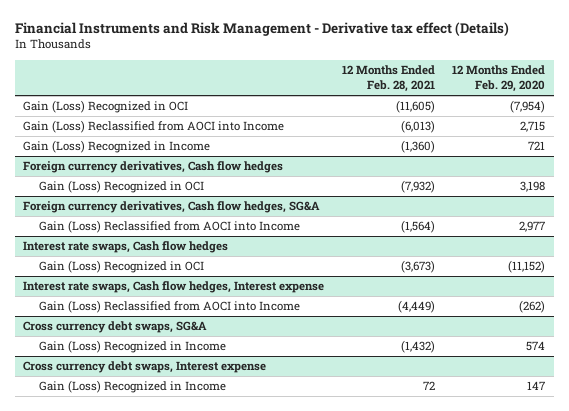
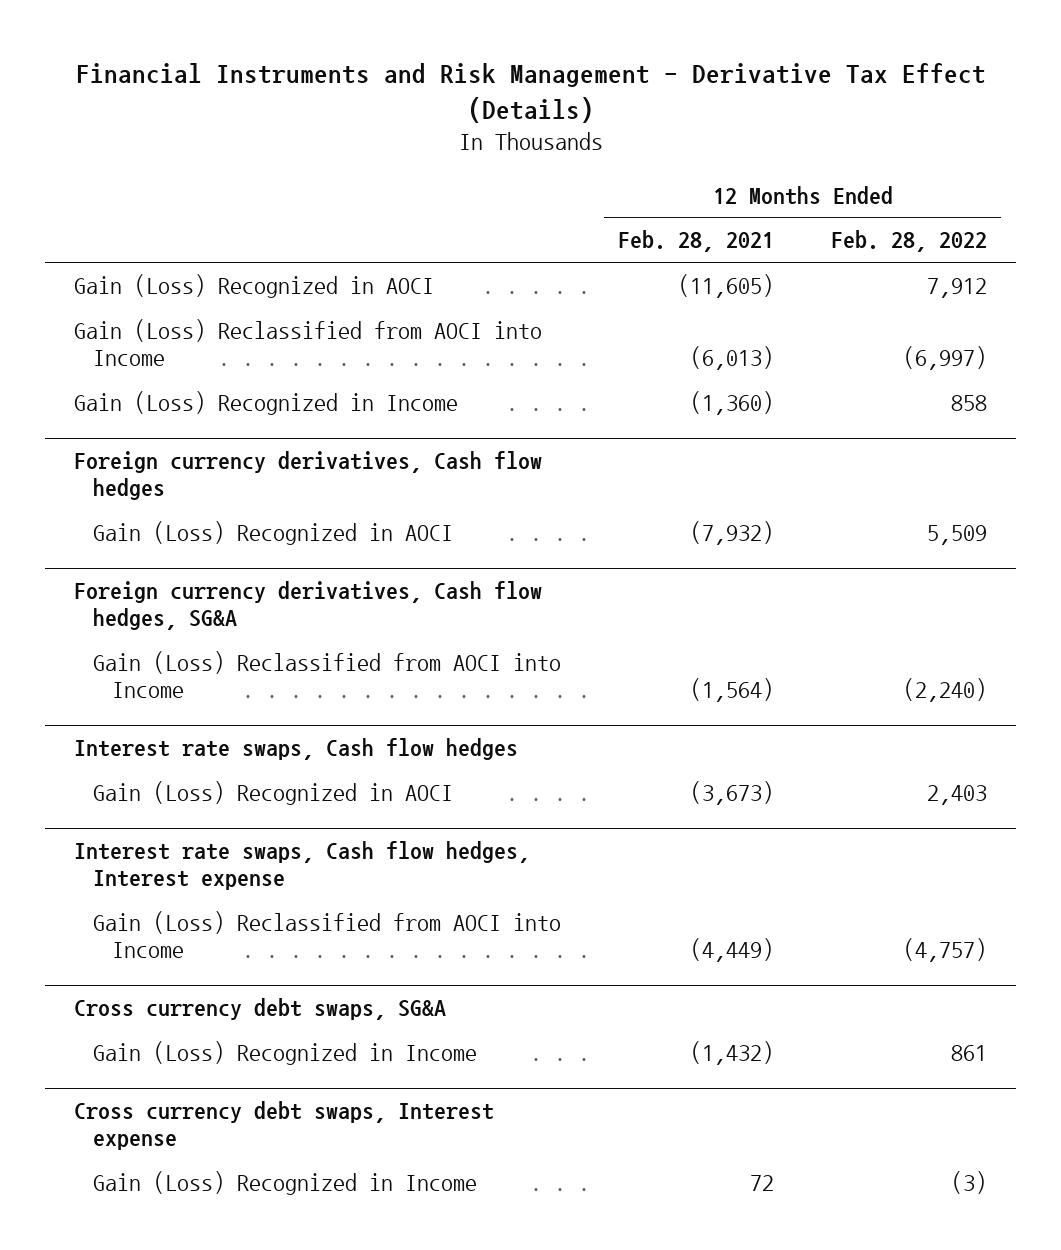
[14,21,509,36] Financial Instruments and Risk Management - Derivative tax effect (Details) -> [75,62,986,123] Financial Instruments and Risk Management - Derivative Tax Effect (Details)
[452,65,546,93] 12 Months Ended Feb. 29, 2020 -> none
none -> [831,230,988,253] Feb. 28, 2022
[23,100,189,114] Gain (Loss) Recognized in OCI -> [73,273,434,298] Gain (Loss) Recognized in AOCI
[38,180,204,194] Gain (Loss) Recognized in OCI -> [93,520,454,545] Gain (Loss) Recognized in AOCI
[38,260,204,274] Gain (Loss) Recognized in OCI -> [93,780,454,805] Gain (Loss) Recognized in AOCI

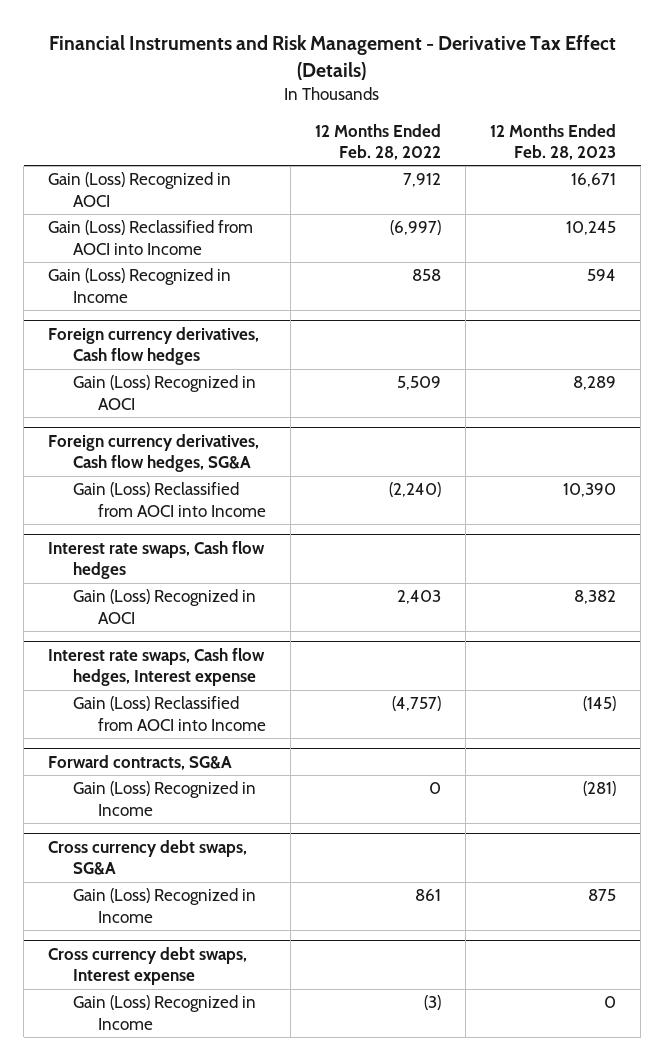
[618,230,775,253] Feb. 28, 2021 -> none
none -> [490,123,617,160] 12 Months Ended Feb. 28, 2023
none -> [48,755,233,771] Forward contracts, SG&A
none -> [73,781,257,816] Gain (Loss) Recognized in Income

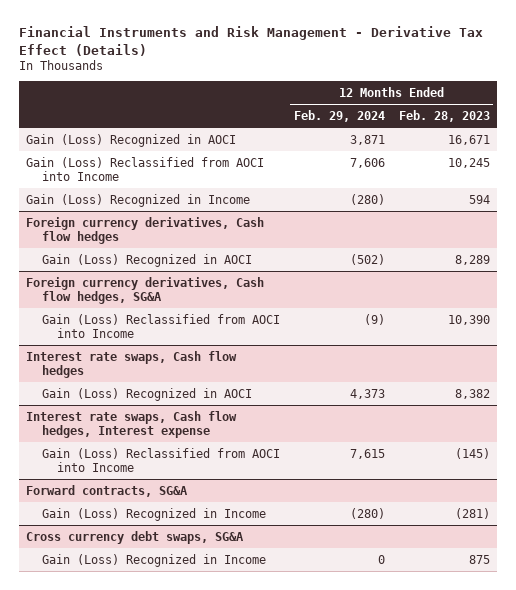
[315,123,442,160] 12 Months Ended Feb. 28, 2022 -> none
none -> [293,110,385,123] Feb. 29, 2024
[48,947,248,986] Cross currency debt swaps, Interest expense -> none
[73,995,257,1030] Gain (Loss) Recognized in Income -> none

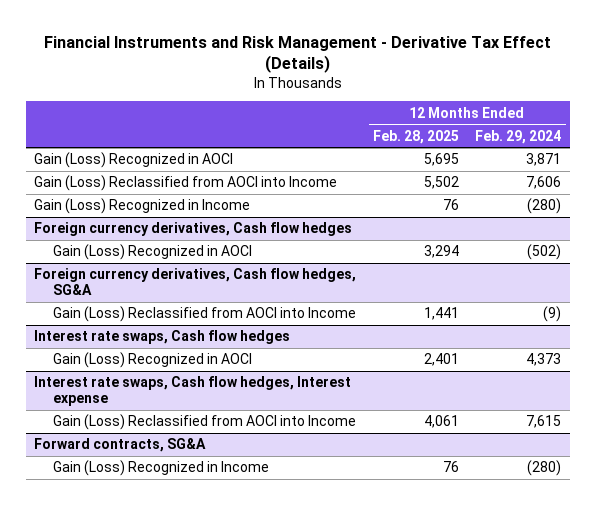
[398,110,490,123] Feb. 28, 2023 -> none
none -> [372,129,459,144] Feb. 28, 2025
[26,530,245,544] Cross currency debt swaps, SG&A -> none
[41,553,266,567] Gain (Loss) Recognized in Income -> none

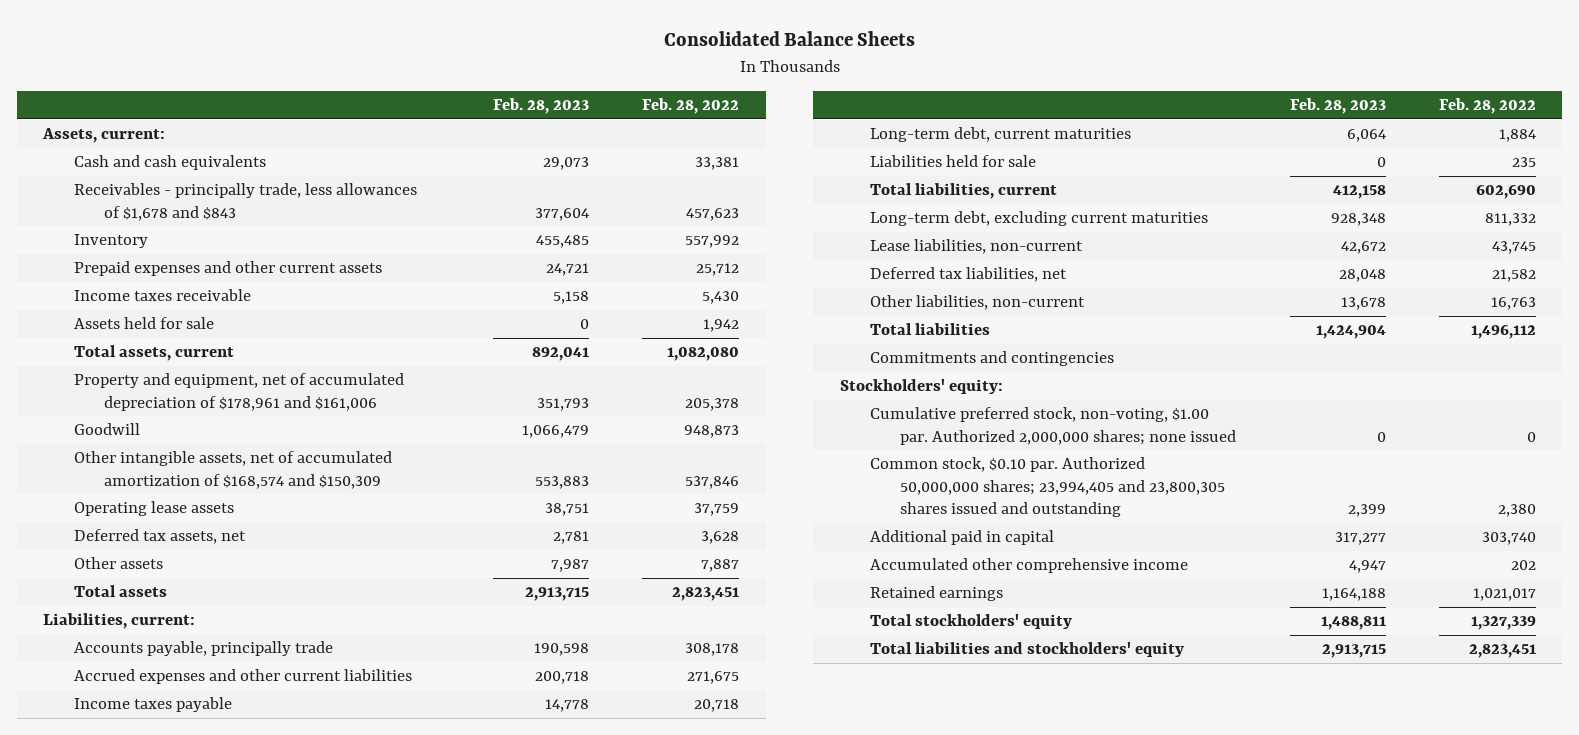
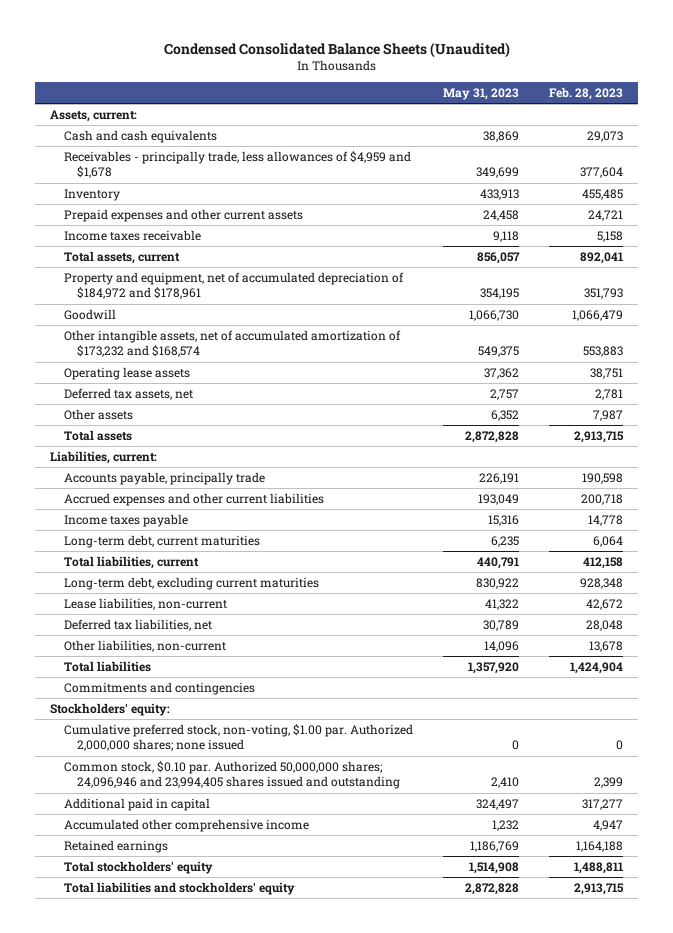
[663,31,915,47] Consolidated Balance Sheets -> [163,41,510,58] Condensed Consolidated Balance Sheets (Unaudited)
[642,98,740,115] Feb. 28, 2022 -> none
none -> [442,88,519,101] May 31, 2023
[73,183,417,221] Receivables - principally trade, less allowances of $1,678 and $843 -> [63,150,411,179] Receivables - principally trade, less allowances of $4,959 and $1,678
[73,317,214,330] Assets held for sale -> none
[73,373,404,411] Property and equipment, net of accumulated depreciation of $178,961 and $161,006 -> [63,271,404,300] Property and equipment, net of accumulated depreciation of $184,972 and $178,961
[73,451,392,489] Other intangible assets, net of accumulated amortization of $168,574 and $150,309 -> [63,329,401,358] Other intangible assets, net of accumulated amortization of $173,232 and $168,574
[870,155,1037,168] Liabilities held for sale -> none
[870,457,1226,518] Common stock, $0.10 par. Authorized 50,000,000 shares; 23,994,405 and 23,800,305 shares issued and outstanding -> [63,760,401,790] Common stock, $0.10 par. Authorized 50,000,000 shares; 24,096,946 and 23,994,405 shares issued and outstanding

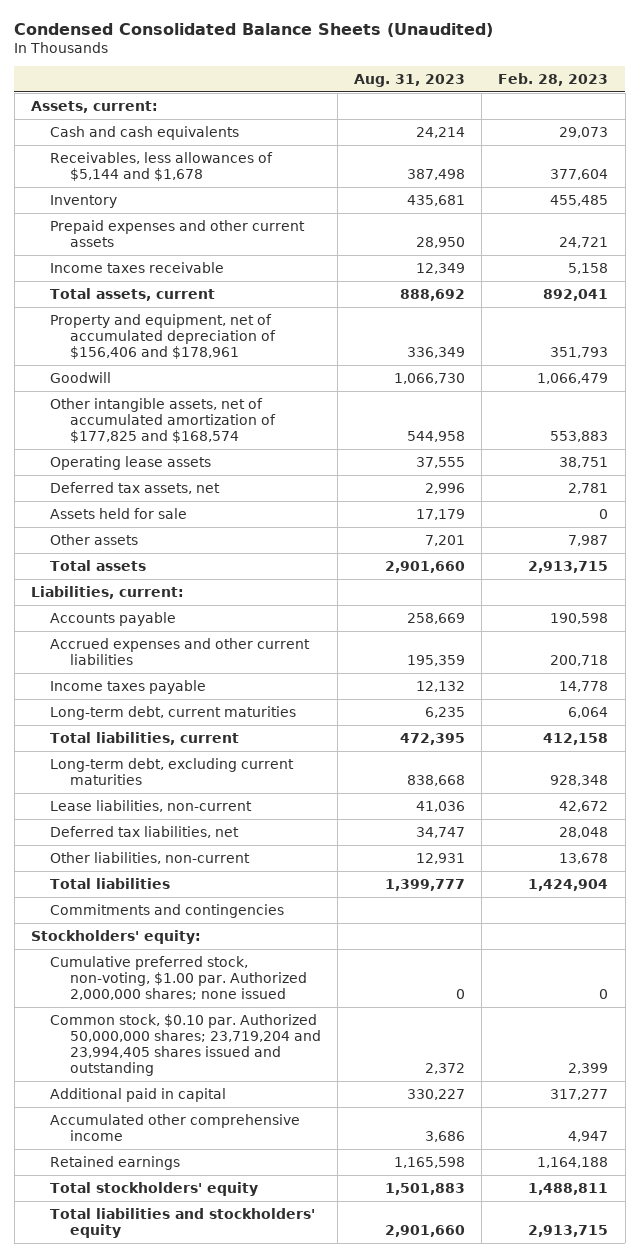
[442,88,519,101] May 31, 2023 -> none
none -> [354,73,466,87] Aug. 31, 2023
[63,150,411,179] Receivables - principally trade, less allowances of $4,959 and $1,678 -> [50,151,274,181] Receivables, less allowances of $5,144 and $1,678
[63,271,404,300] Property and equipment, net of accumulated depreciation of $184,972 and $178,961 -> [50,313,277,359] Property and equipment, net of accumulated depreciation of $156,406 and $178,961
[63,329,401,358] Other intangible assets, net of accumulated amortization of $173,232 and $168,574 -> [50,397,277,443] Other intangible assets, net of accumulated amortization of $177,825 and $168,574
none -> [50,507,188,519] Assets held for sale
[63,471,265,485] Accounts payable, principally trade -> [50,611,177,626] Accounts payable
[63,760,401,790] Common stock, $0.10 par. Authorized 50,000,000 shares; 24,096,946 and 23,994,405 shares issued and outstanding -> [50,1013,322,1076] Common stock, $0.10 par. Authorized 50,000,000 shares; 23,719,204 and 23,994,405 shares issued and outstanding

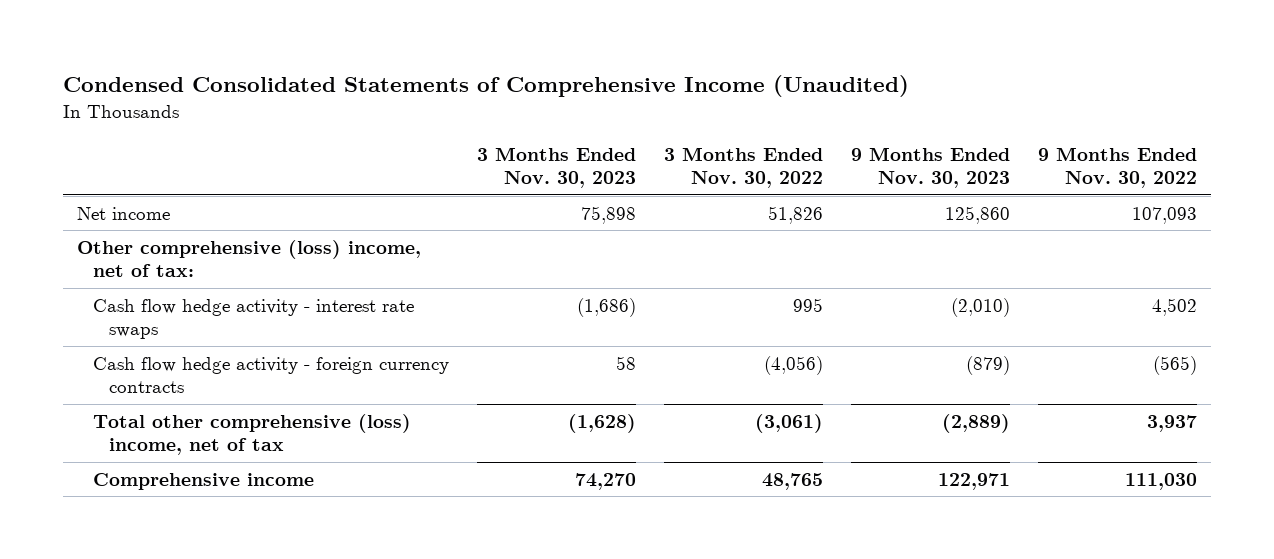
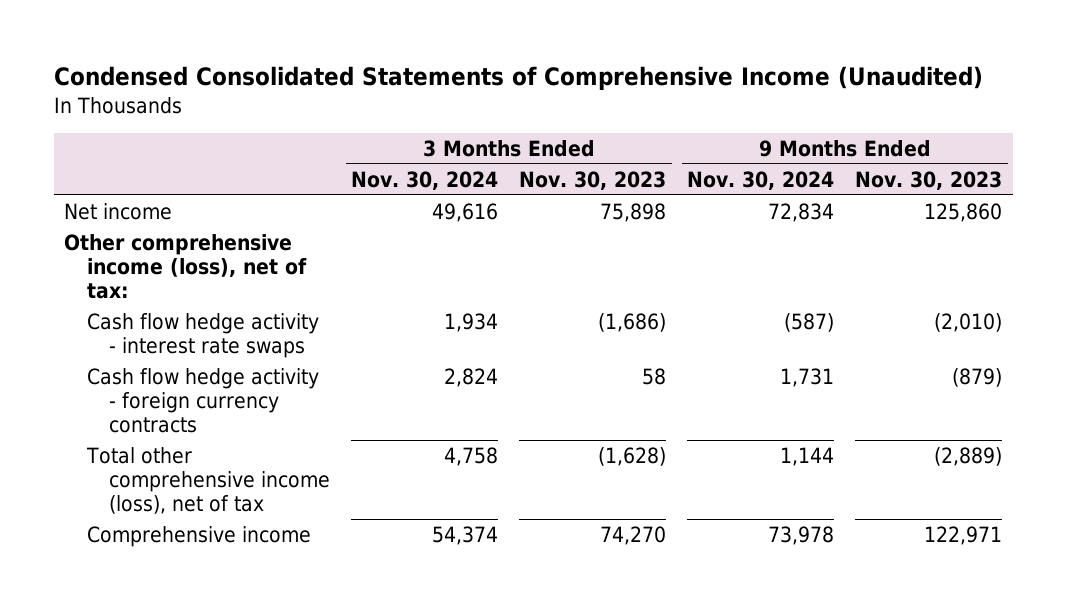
[663,146,823,189] 3 Months Ended Nov. 30, 2022 -> none
[1037,146,1197,189] 9 Months Ended Nov. 30, 2022 -> none
none -> [351,170,499,190] Nov. 30, 2024
none -> [687,170,835,190] Nov. 30, 2024
[76,239,421,278] Other comprehensive (loss) income, net of tax: -> [64,233,307,299] Other comprehensive income (loss), net of tax:
[92,413,411,456] Total other comprehensive (loss) income, net of tax -> [85,446,331,514] Total other comprehensive income (loss), net of tax

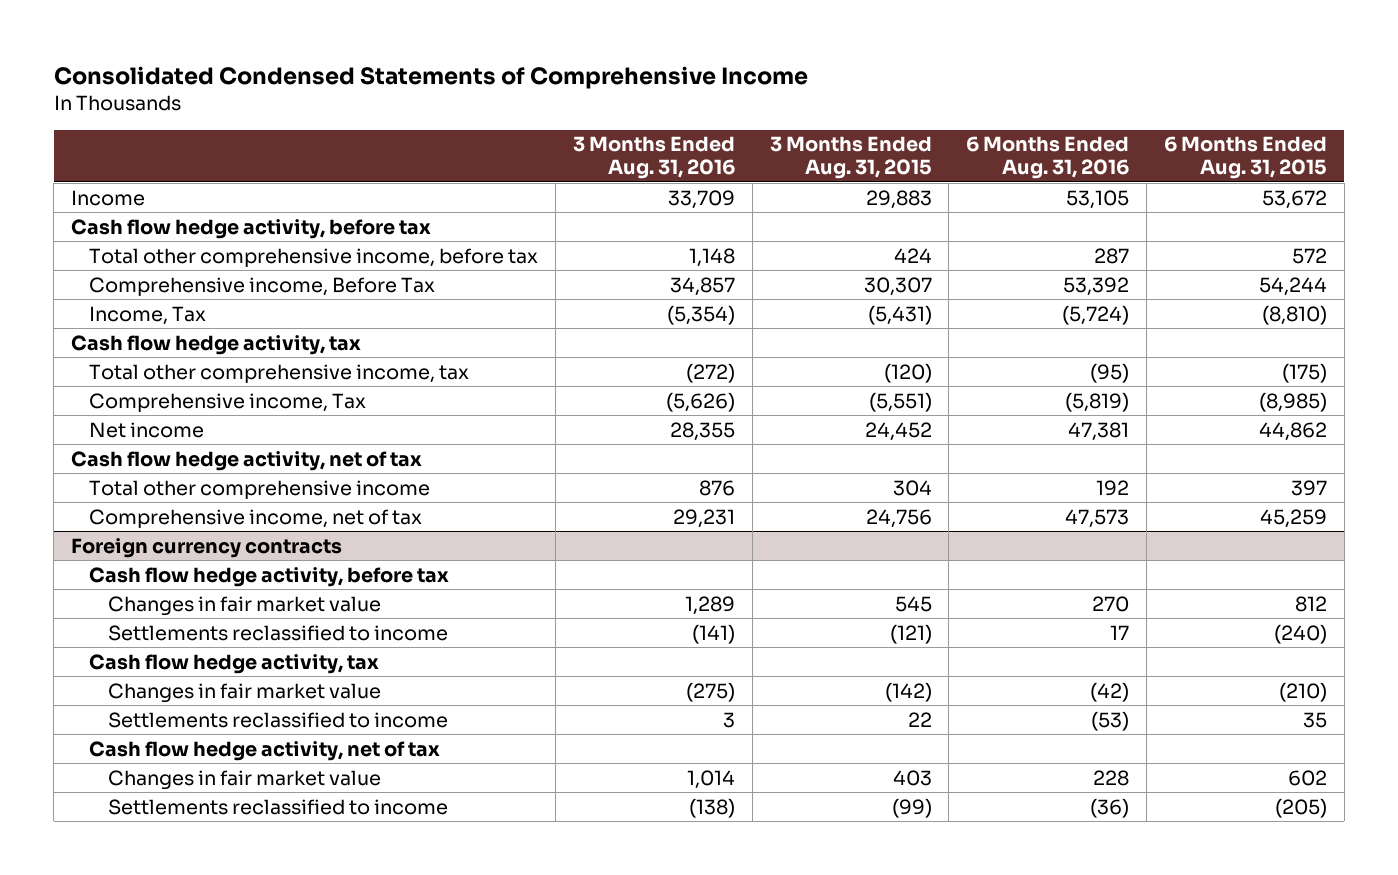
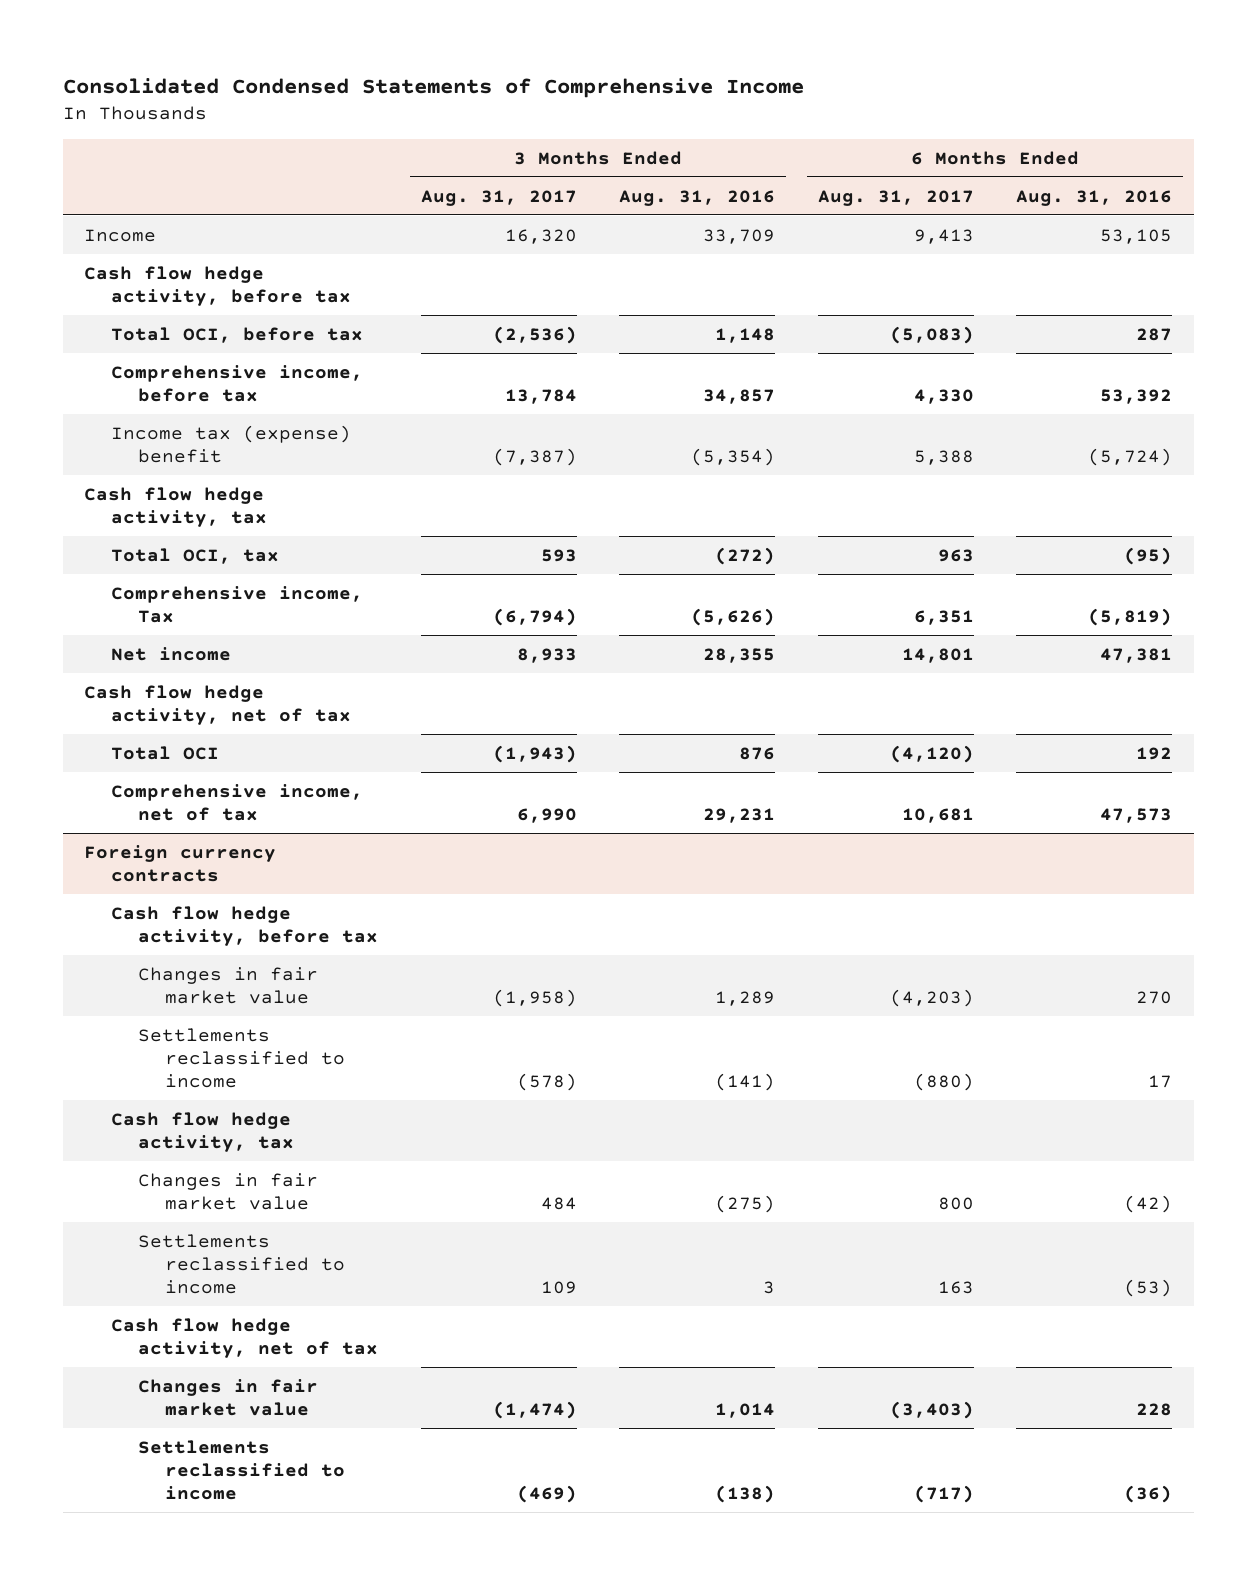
[769,136,932,180] 3 Months Ended Aug. 31, 2015 -> none
[1163,136,1327,180] 6 Months Ended Aug. 31, 2015 -> none
none -> [420,189,577,206] Aug. 31, 2017
none -> [817,189,974,206] Aug. 31, 2017
[89,247,539,267] Total other comprehensive income, before tax -> [110,326,363,343] Total OCI, before tax
[89,276,436,296] Comprehensive income, Before Tax -> [110,364,363,402] Comprehensive income, before tax
[89,305,207,325] Income, Tax -> [110,424,351,463] Income tax (expense) benefit
[89,363,470,383] Total other comprehensive income, tax -> [110,547,279,564] Total OCI, tax
[89,479,431,499] Total other comprehensive income -> [110,745,219,760] Total OCI

